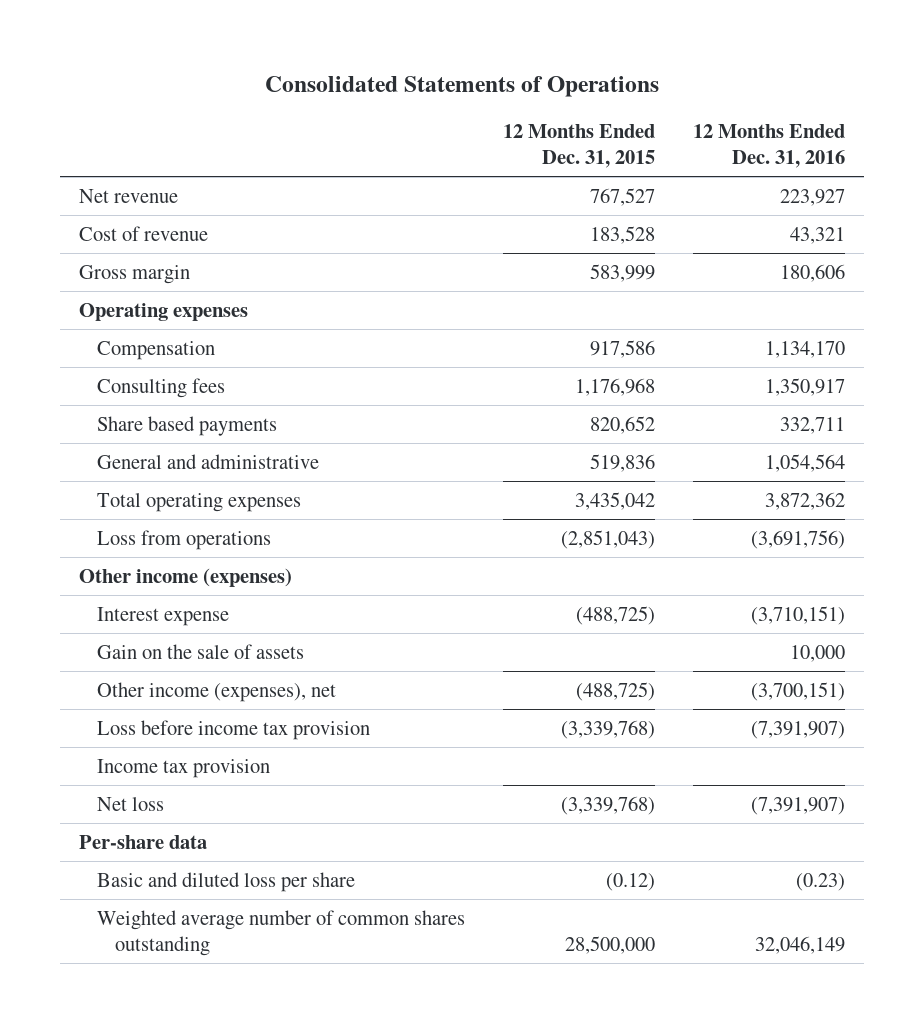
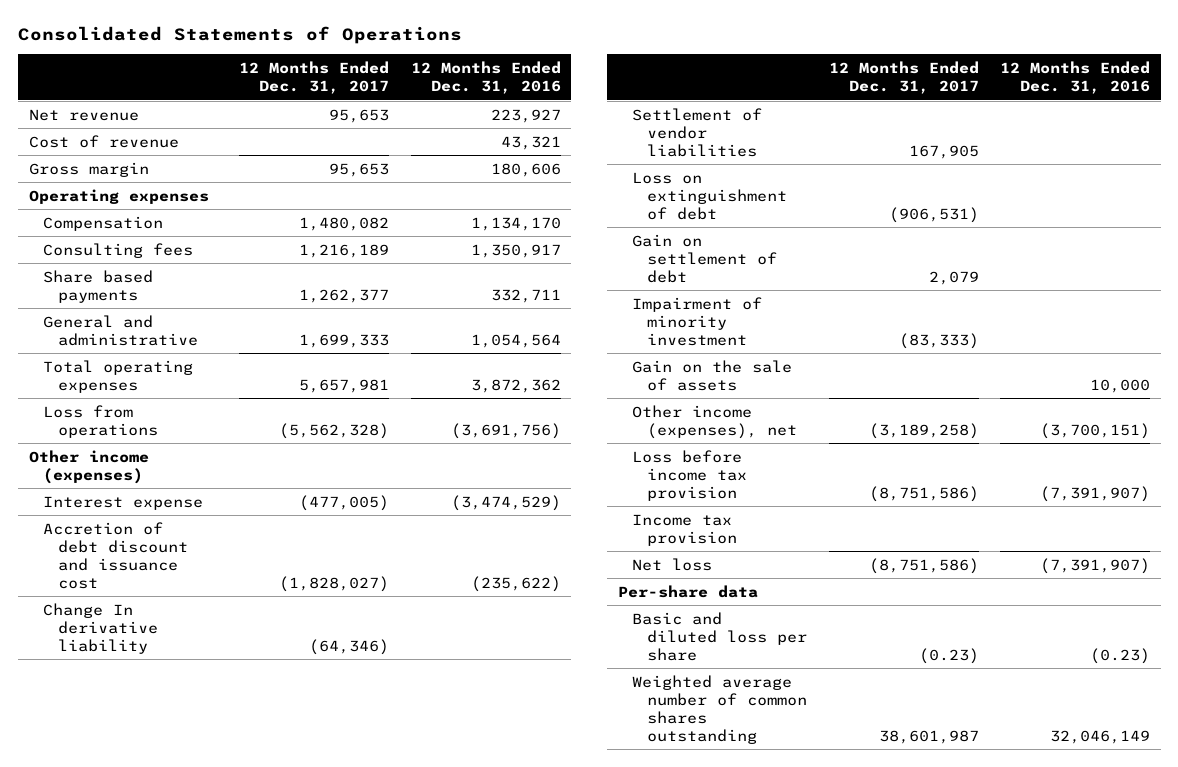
[502,124,655,169] 12 Months Ended Dec. 31, 2015 -> none
none -> [239,60,390,94] 12 Months Ended Dec. 31, 2017
[750,605,845,625] (3,710,151) -> [450,494,561,511] (3,474,529)
none -> [43,521,188,589] Accretion of debt discount and issuance cost
none -> [43,602,158,654] Change In derivative liability
none -> [632,107,763,157] Settlement of vendor liabilities
none -> [632,171,788,220] Loss on extinguishment of debt
none -> [632,233,778,283] Gain on settlement of debt
none -> [632,296,763,346] Impairment of minority investment

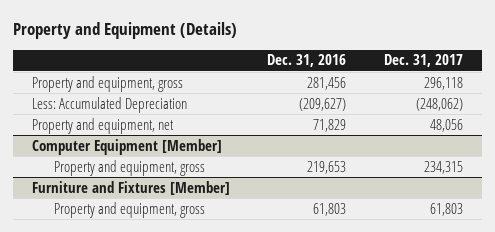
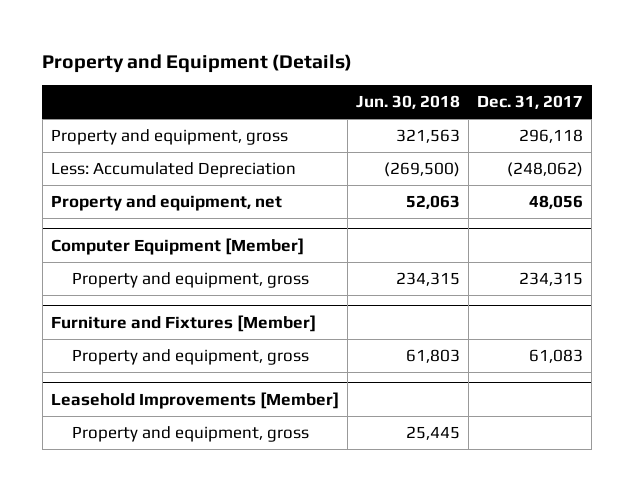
[267,54,347,68] Dec. 31, 2016 -> none
none -> [355,95,460,110] Jun. 30, 2018
[430,202,464,216] 61,803 -> [528,349,583,364] 61,083
none -> [50,391,339,409] Leasehold Improvements [Member]
none -> [72,426,310,443] Property and equipment, gross

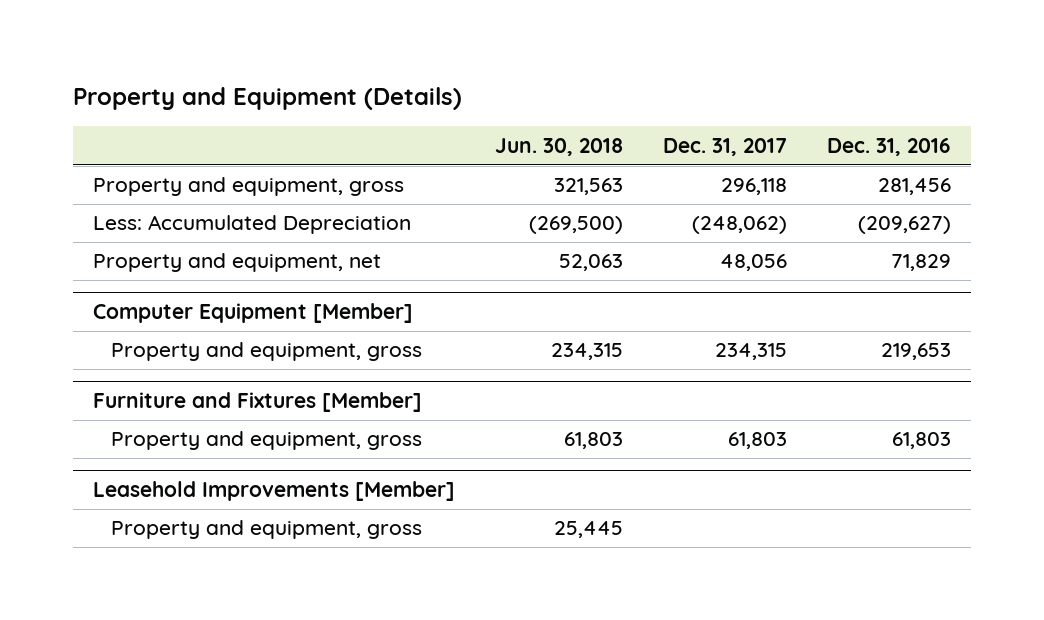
none -> [827,137,952,156] Dec. 31, 2016
[528,349,583,364] 61,083 -> [728,432,788,450] 61,803

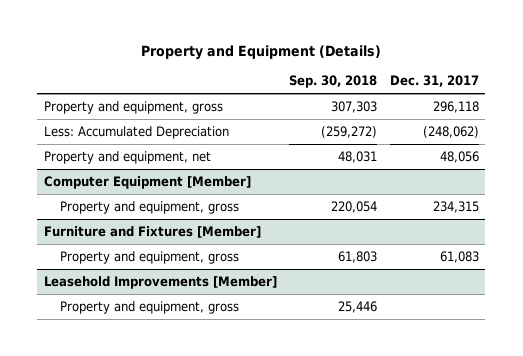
[494,137,623,156] Jun. 30, 2018 -> none
[827,137,952,156] Dec. 31, 2016 -> none
none -> [289,75,378,89] Sep. 30, 2018
[728,432,788,450] 61,803 -> [439,250,479,263] 61,083

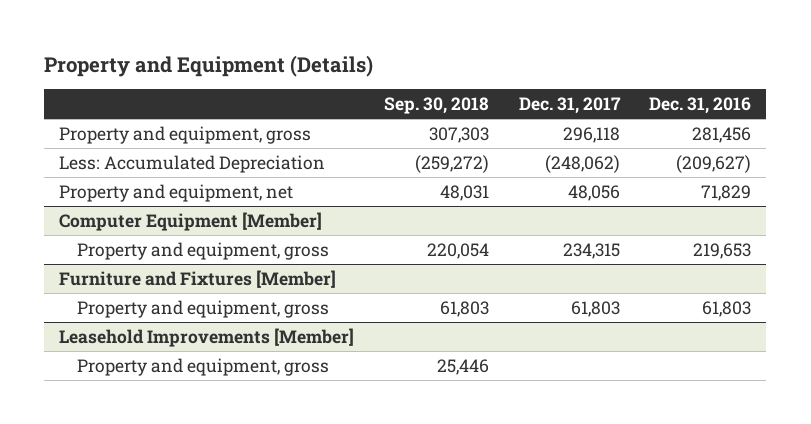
none -> [649,97,752,115] Dec. 31, 2016
[439,250,479,263] 61,083 -> [570,300,620,317] 61,803

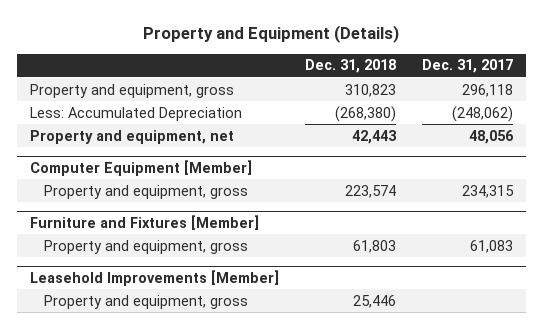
[383,97,489,115] Sep. 30, 2018 -> none
[649,97,752,115] Dec. 31, 2016 -> none
none -> [304,59,396,74] Dec. 31, 2018
[570,300,620,317] 61,803 -> [470,239,514,253] 61,083

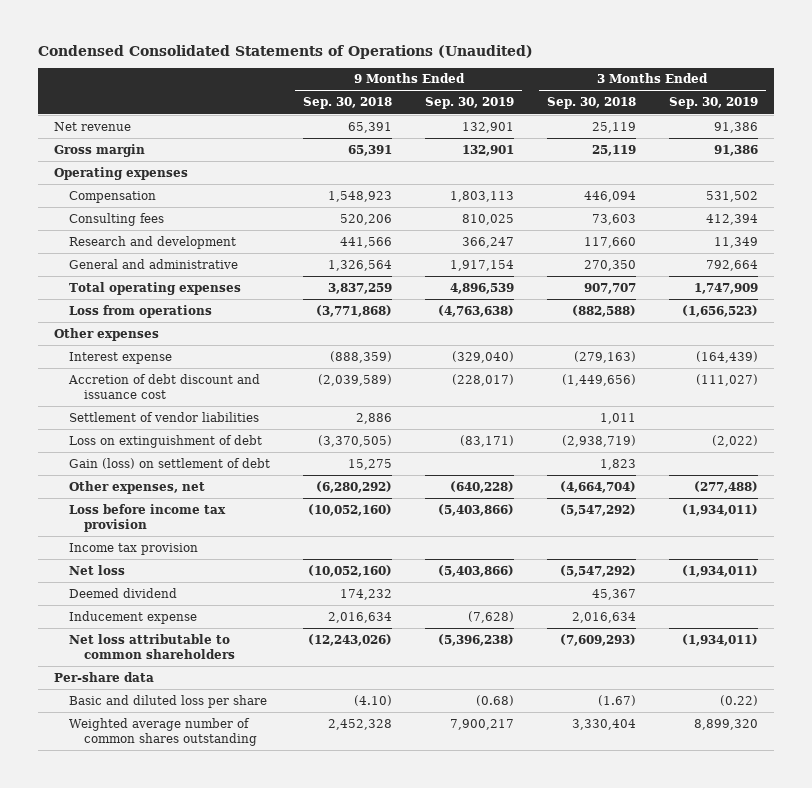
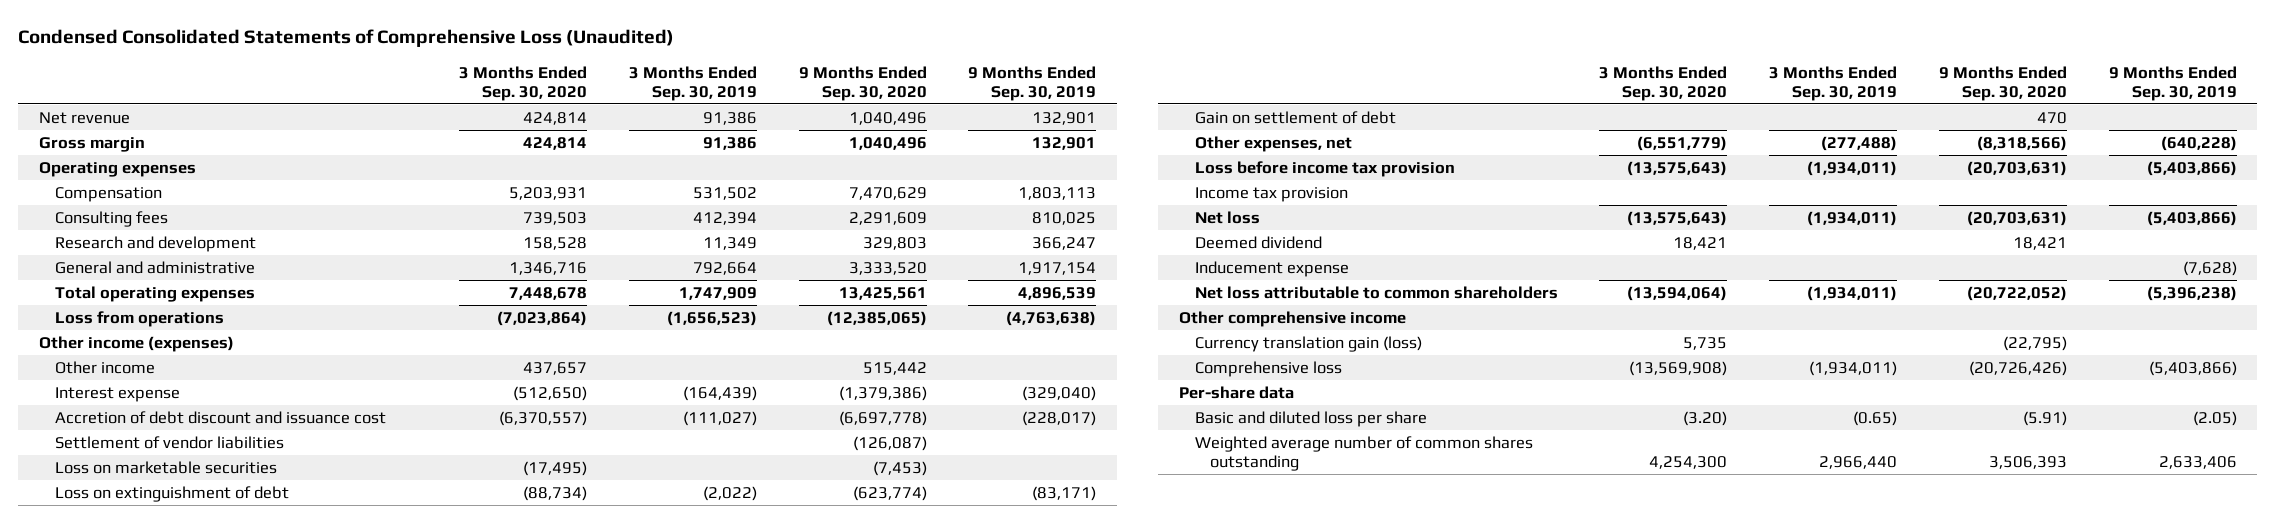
[37,45,533,60] Condensed Consolidated Statements of Operations (Unaudited) -> [18,29,675,48] Condensed Consolidated Statements of Comprehensive Loss (Unaudited)
[303,97,393,110] Sep. 30, 2018 -> none
[546,97,636,110] Sep. 30, 2018 -> none
none -> [459,65,588,101] 3 Months Ended Sep. 30, 2020
none -> [798,65,927,101] 9 Months Ended Sep. 30, 2020
[54,327,160,341] Other expenses -> [39,335,235,352] Other income (expenses)
none -> [54,360,155,374] Other income
none -> [54,460,277,474] Loss on marketable securities
[69,457,271,469] Gain (loss) on settlement of debt -> [1194,110,1396,124] Gain on settlement of debt
none -> [1179,310,1407,327] Other comprehensive income
none -> [1194,335,1422,352] Currency translation gain (loss)
none -> [1194,360,1342,377] Comprehensive loss
[476,694,515,706] (0.68) -> [2192,410,2237,426] (2.05)
[719,694,758,706] (0.22) -> [1853,410,1898,426] (0.65)
[450,718,515,730] 7,900,217 -> [2158,455,2237,469] 2,633,406
[693,718,758,730] 8,899,320 -> [1819,455,1898,469] 2,966,440

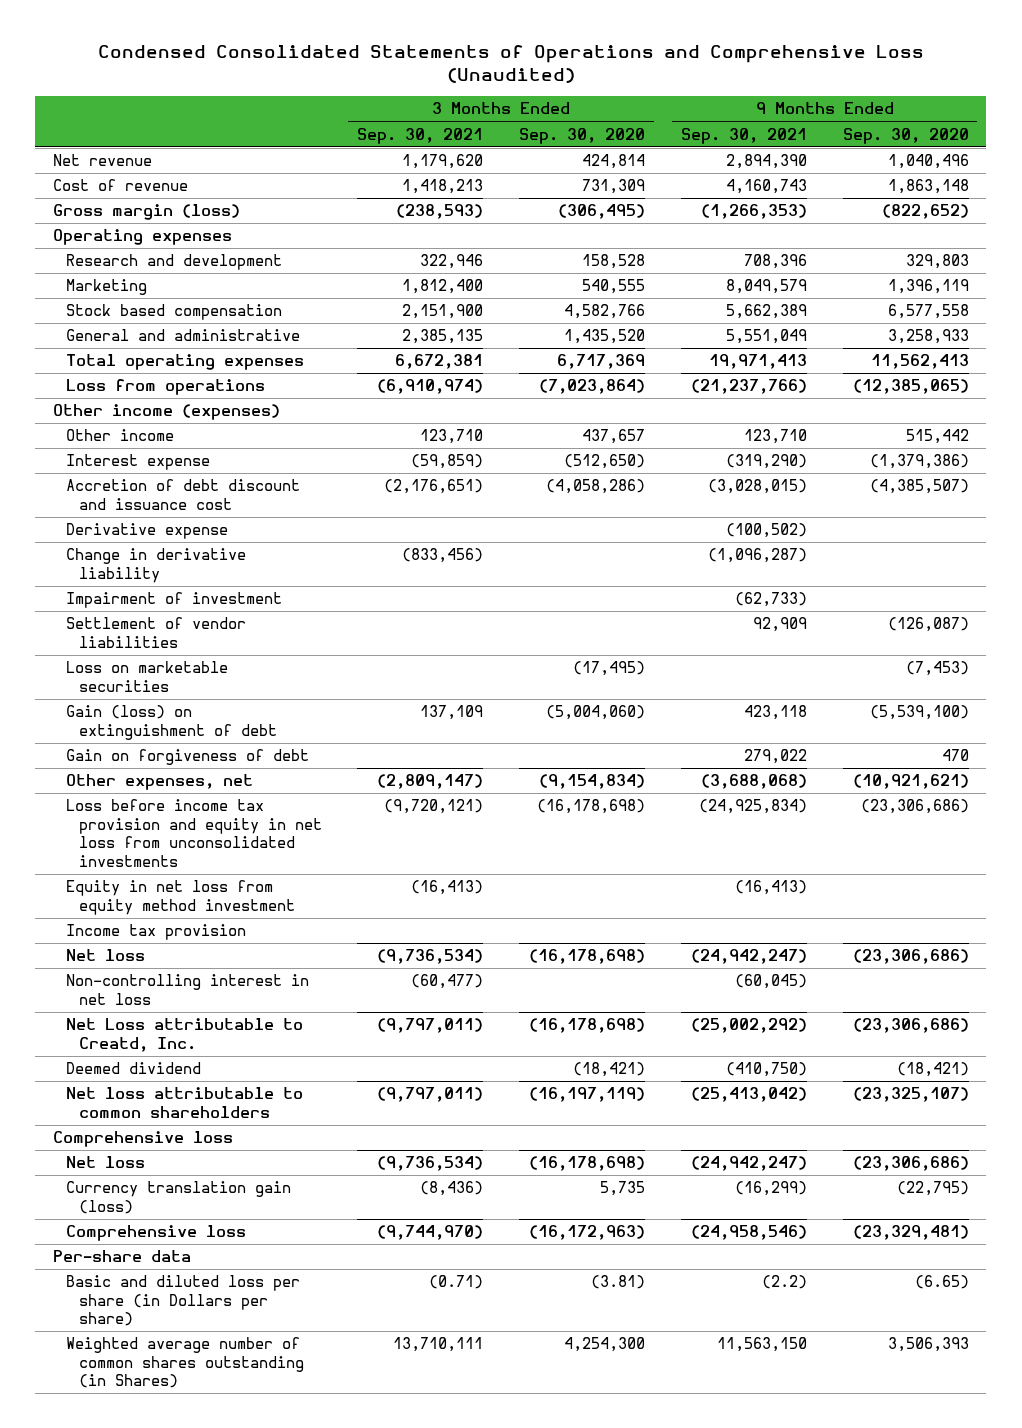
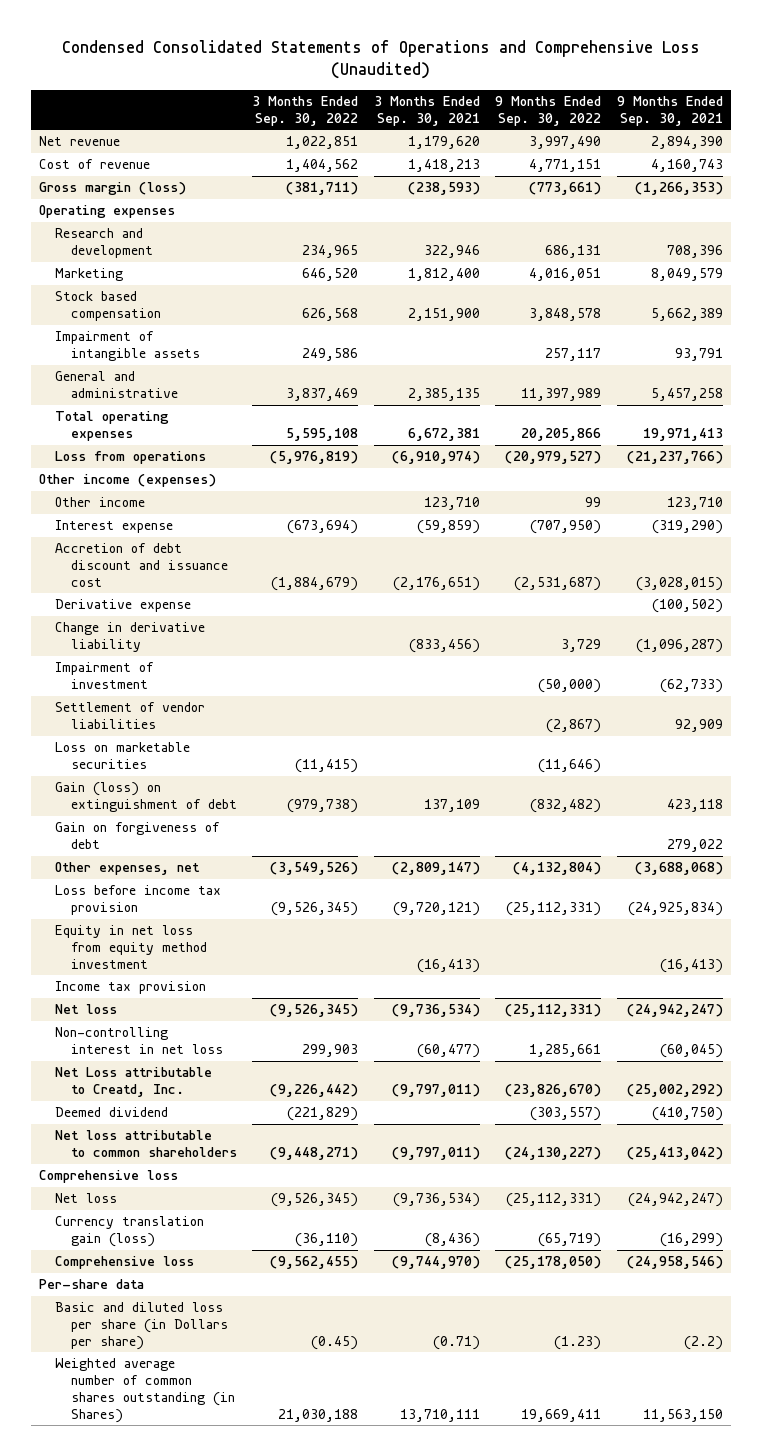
[519,127,646,144] Sep. 30, 2020 -> none
[842,127,969,144] Sep. 30, 2020 -> none
none -> [252,95,359,126] 3 Months Ended Sep. 30, 2022
none -> [495,95,602,126] 9 Months Ended Sep. 30, 2022
none -> [54,331,200,362] Impairment of intangible assets
[725,329,807,345] 5,551,049 -> [650,388,723,402] 5,457,258
[65,799,322,867] Loss before income tax provision and equity in net loss from unconsolidated investments -> [54,885,221,916] Loss before income tax provision

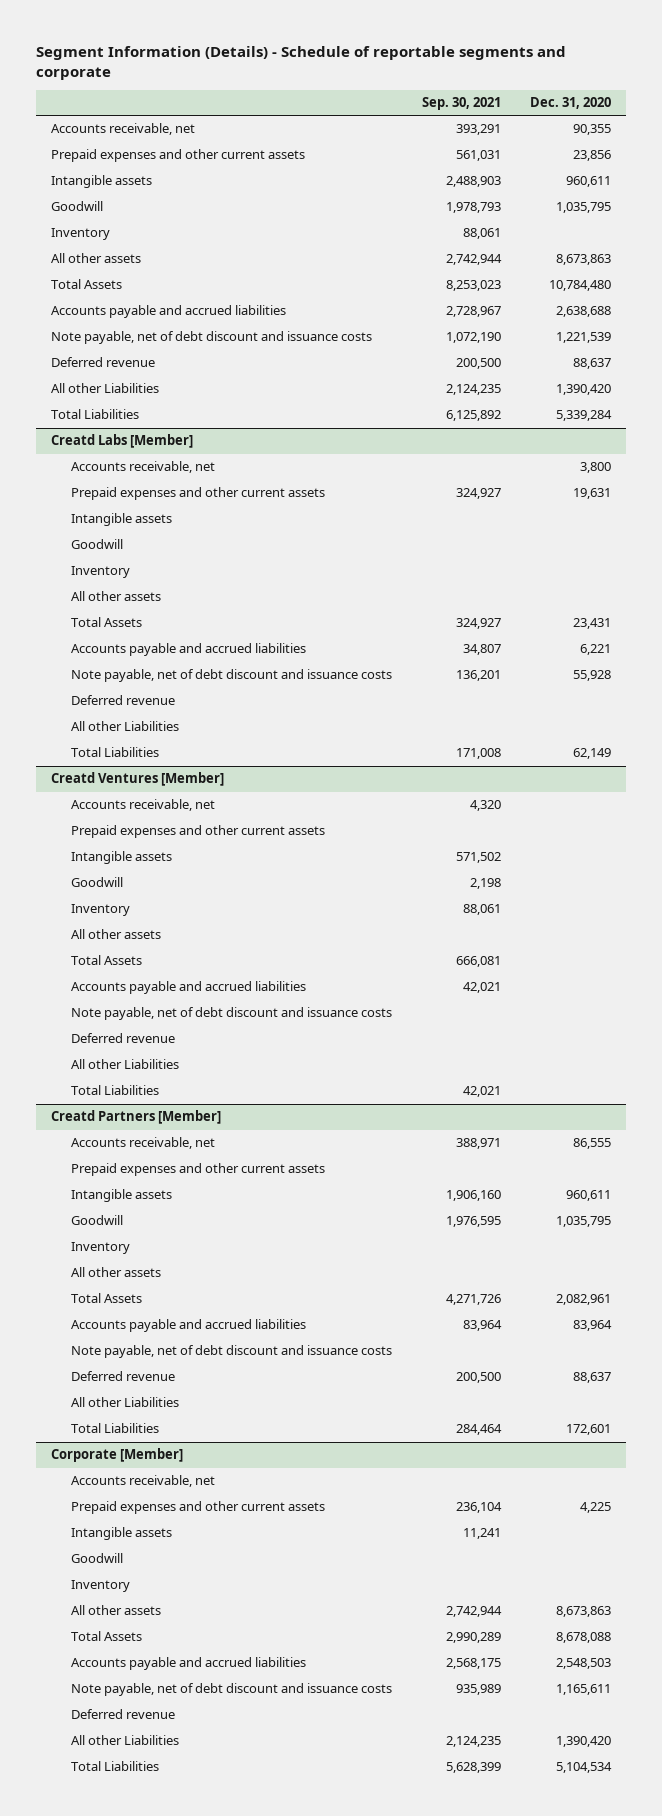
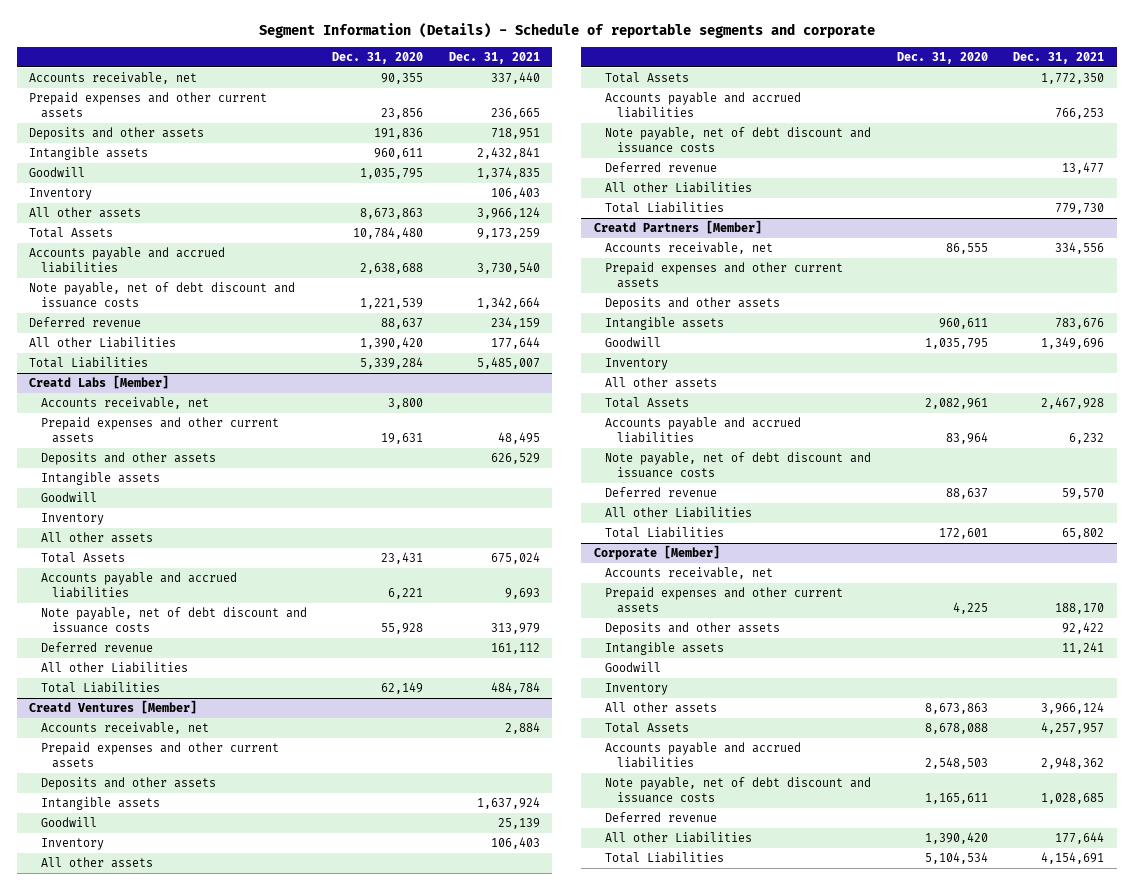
[421,97,501,111] Sep. 30, 2021 -> none
none -> [448,51,540,64] Dec. 31, 2021
none -> [29,127,205,141] Deposits and other assets
none -> [40,452,216,466] Deposits and other assets
none -> [40,777,216,791] Deposits and other assets
none -> [605,297,781,311] Deposits and other assets
none -> [605,622,781,636] Deposits and other assets

